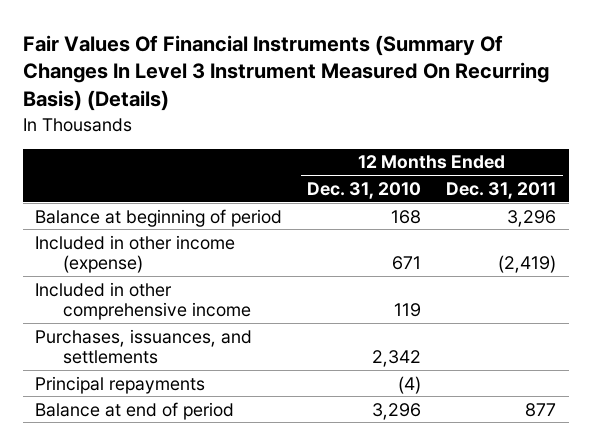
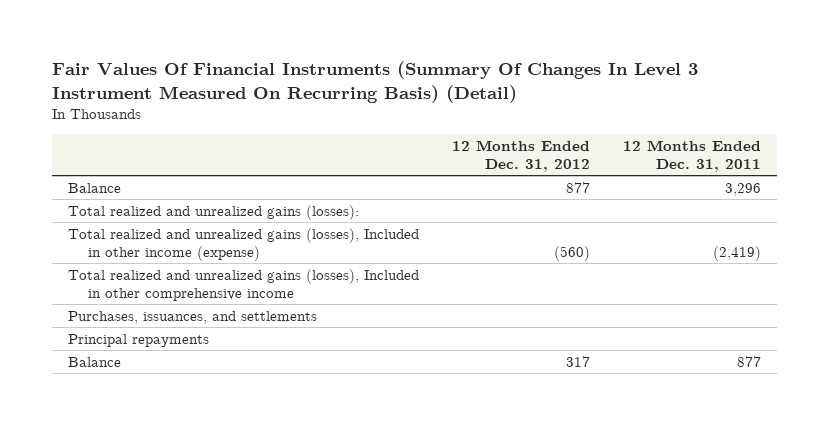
[22,34,549,112] Fair Values Of Financial Instruments (Summary Of Changes In Level 3 Instrument Measured On Recurring Basis) (Details) -> [51,61,698,103] Fair Values Of Financial Instruments (Summary Of Changes In Level 3 Instrument Measured On Recurring Basis) (Detail)
[307,181,422,199] Dec. 31, 2010 -> none
none -> [452,139,591,173] 12 Months Ended Dec. 31, 2012
[35,281,251,321] Included in other comprehensive income -> none
[35,208,283,227] Balance at beginning of period -> [68,182,122,193] Balance
none -> [68,204,360,220] Total realized and unrealized gains (losses):
[35,234,236,274] Included in other income (expense) -> [68,227,420,261] Total realized and unrealized gains (losses), Included in other income (expense)
none -> [68,268,420,301] Total realized and unrealized gains (losses), Included in other comprehensive income
[35,401,235,420] Balance at end of period -> [68,356,122,367] Balance

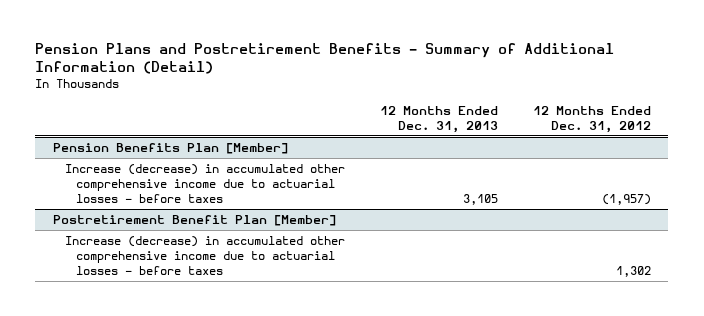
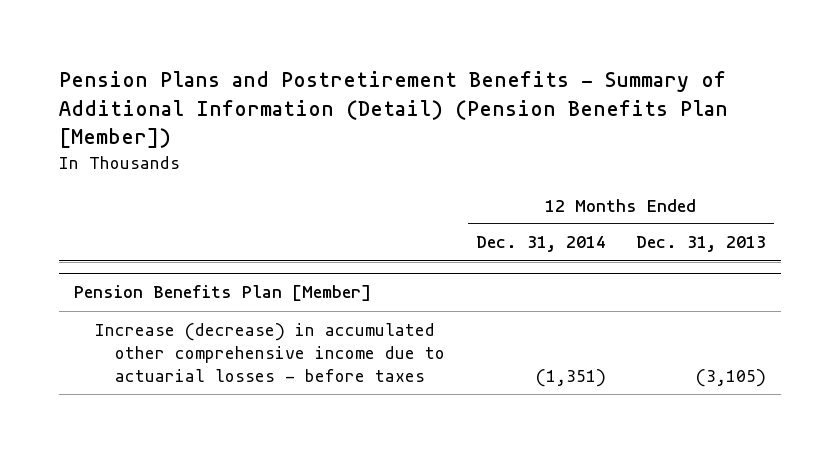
[35,42,615,74] Pension Plans and Postretirement Benefits - Summary of Additional Information (Detail) -> [59,71,729,148] Pension Plans and Postretirement Benefits - Summary of Additional Information (Detail) (Pension Benefits Plan [Member])
[532,105,651,133] 12 Months Ended Dec. 31, 2012 -> none
none -> [475,236,606,253] Dec. 31, 2014
[52,215,336,227] Postretirement Benefit Plan [Member] -> none
[64,236,345,276] Increase (decrease) in accumulated other comprehensive income due to actuarial losses - before taxes -> none
[462,194,498,206] 3,105 -> [695,369,766,388] (3,105)

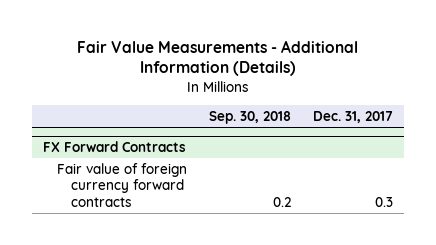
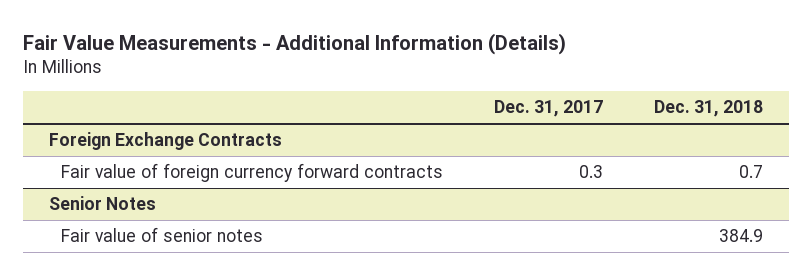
[209,110,292,124] Sep. 30, 2018 -> none
none -> [654,99,764,117] Dec. 31, 2018
[42,141,186,153] FX Forward Contracts -> [48,132,282,151] Foreign Exchange Contracts
none -> [48,196,156,211] Senior Notes
none -> [61,227,264,243] Fair value of senior notes

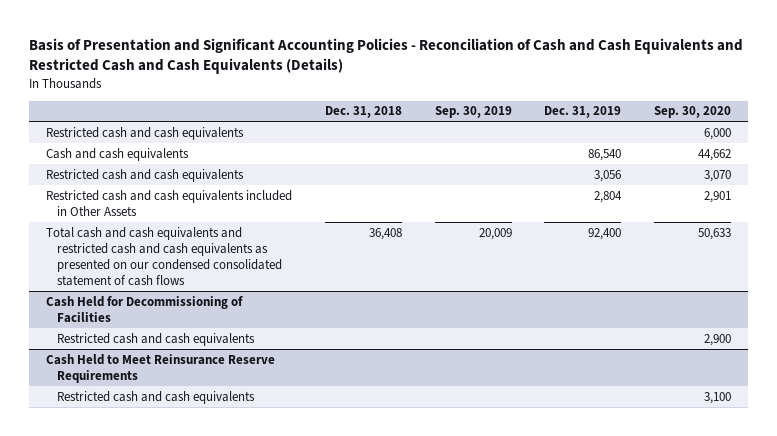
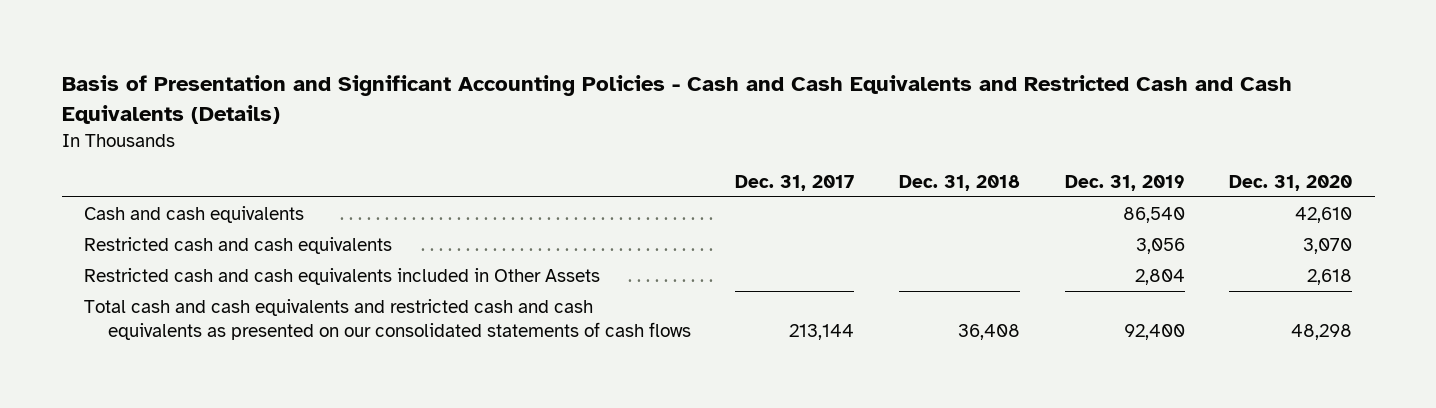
[29,37,744,75] Basis of Presentation and Significant Accounting Policies - Reconciliation of Cash and Cash Equivalents and Restricted Cash and Cash Equivalents (Details) -> [61,75,1292,125] Basis of Presentation and Significant Accounting Policies - Cash and Cash Equivalents and Restricted Cash and Cash Equivalents (Details)
[434,106,512,119] Sep. 30, 2019 -> none
[654,106,732,119] Sep. 30, 2020 -> none
none -> [735,174,855,191] Dec. 31, 2017
none -> [1229,174,1353,191] Dec. 31, 2020
[45,126,244,140] Restricted cash and cash equivalents -> none
[45,295,243,323] Cash Held for Decommissioning of Facilities -> none
[56,332,255,346] Restricted cash and cash equivalents -> none
[45,353,275,383] Cash Held to Meet Reinsurance Reserve Requirements -> none
[56,390,255,404] Restricted cash and cash equivalents -> none
[45,226,282,286] Total cash and cash equivalents and restricted cash and cash equivalents as presented on our condensed consolidated statement of cash flows -> [83,298,691,341] Total cash and cash equivalents and restricted cash and cash equivalents as presented on our consolidated statements of cash flows

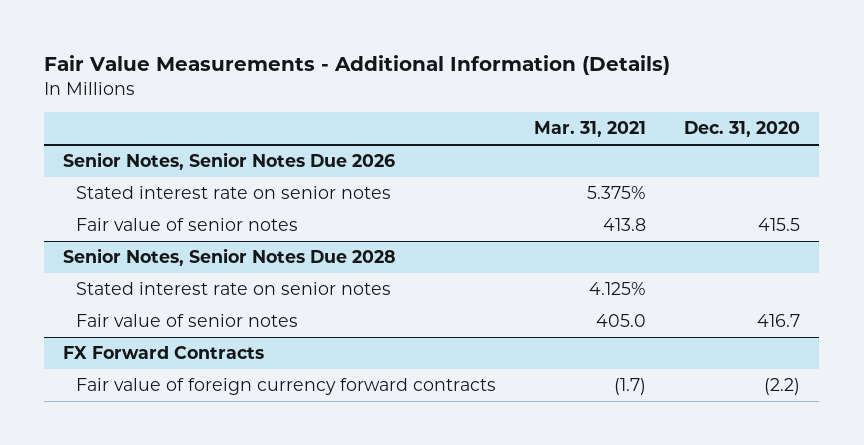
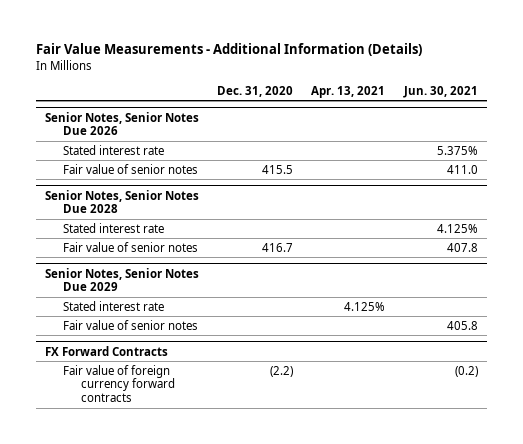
[534,121,647,138] Mar. 31, 2021 -> none
none -> [311,85,386,98] Apr. 13, 2021
none -> [402,85,478,98] Jun. 30, 2021
[76,186,392,200] Stated interest rate on senior notes -> [62,144,164,155] Stated interest rate
[76,282,392,296] Stated interest rate on senior notes -> [62,222,164,233] Stated interest rate
none -> [45,267,200,292] Senior Notes, Senior Notes Due 2029
none -> [62,300,164,311] Stated interest rate
none -> [62,319,198,330] Fair value of senior notes

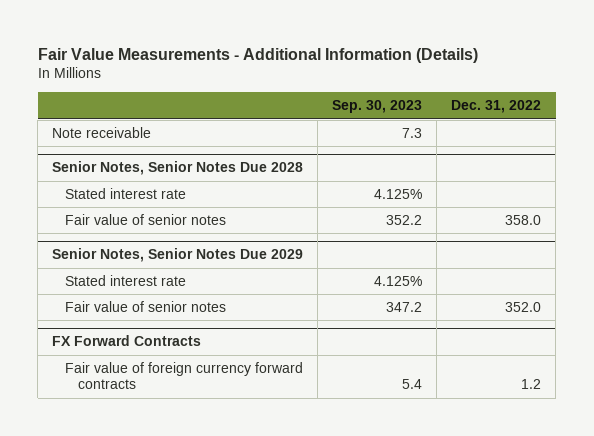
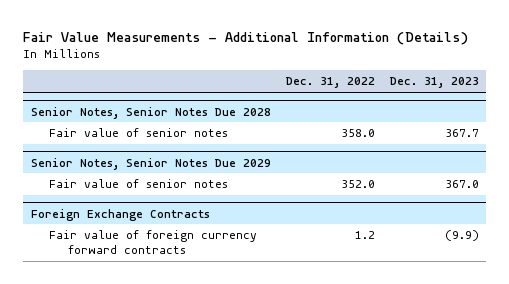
[332,100,423,114] Sep. 30, 2023 -> none
none -> [389,77,479,89] Dec. 31, 2023
[52,127,152,139] Note receivable -> none
[65,188,187,200] Stated interest rate -> none
[65,275,187,287] Stated interest rate -> none
[52,335,202,347] FX Forward Contracts -> [30,208,210,221] Foreign Exchange Contracts

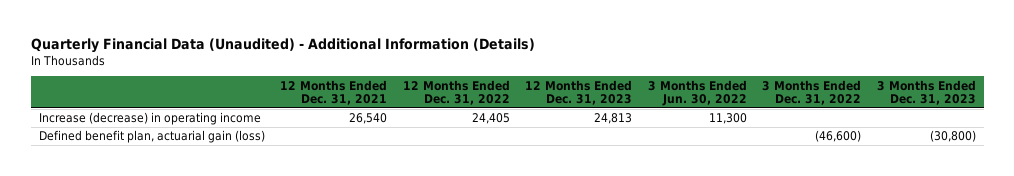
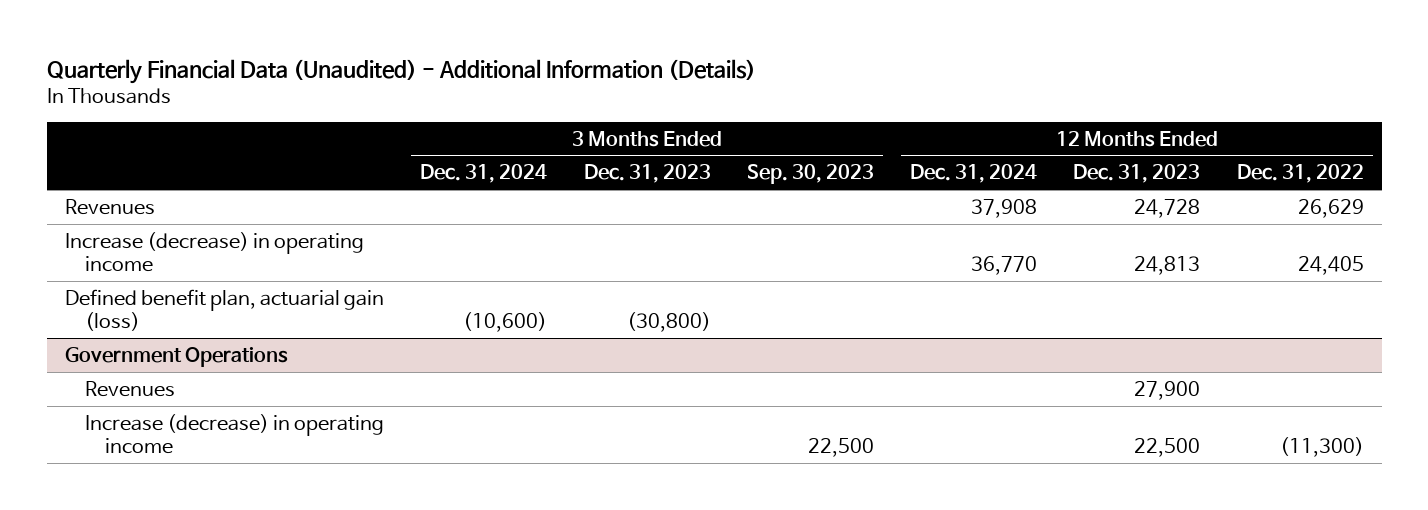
[280,79,388,106] 12 Months Ended Dec. 31, 2021 -> none
[647,79,747,107] 3 Months Ended Jun. 30, 2022 -> none
[762,79,862,106] 3 Months Ended Dec. 31, 2022 -> none
none -> [420,164,548,184] Dec. 31, 2024
none -> [746,164,874,185] Sep. 30, 2023
none -> [910,164,1038,184] Dec. 31, 2024
none -> [64,198,155,215] Revenues
none -> [64,346,288,367] Government Operations
none -> [85,380,176,397] Revenues
none -> [85,413,385,455] Increase (decrease) in operating income

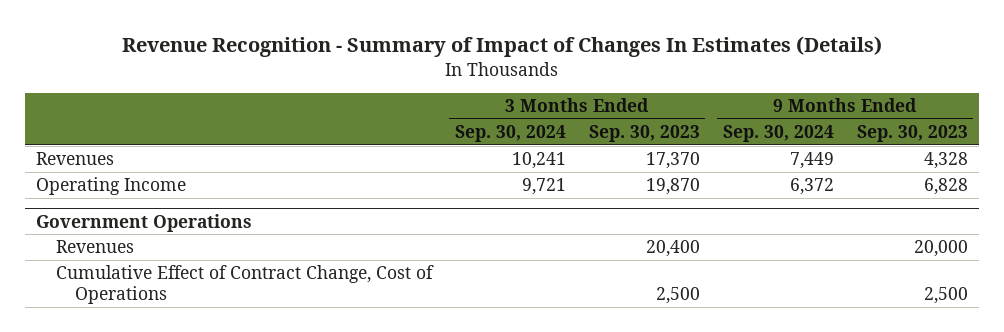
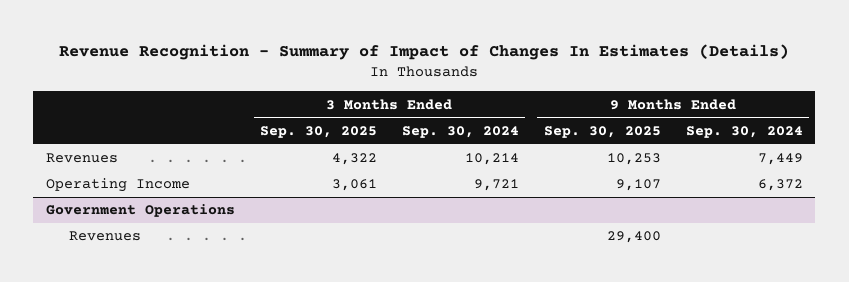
[588,125,700,143] Sep. 30, 2023 -> none
[856,125,968,143] Sep. 30, 2023 -> none
none -> [259,125,377,138] Sep. 30, 2025
none -> [543,125,661,138] Sep. 30, 2025
[511,152,566,170] 10,241 -> [464,153,519,166] 10,214
[55,265,434,305] Cumulative Effect of Contract Change, Cost of Operations -> none

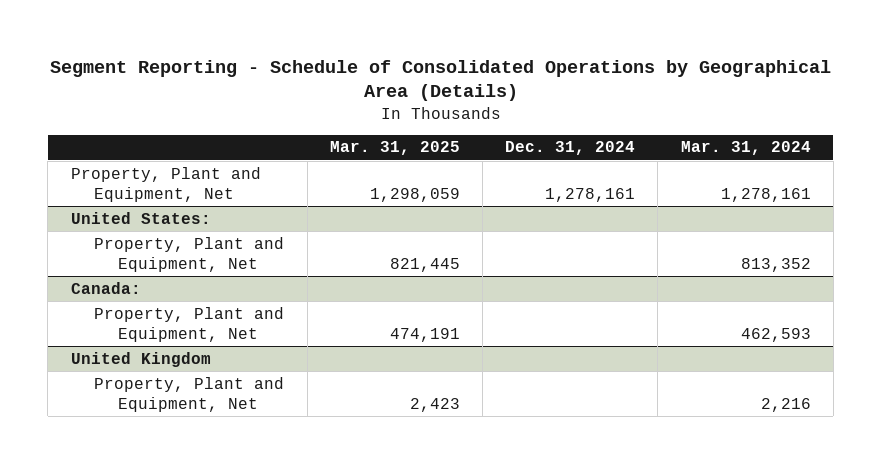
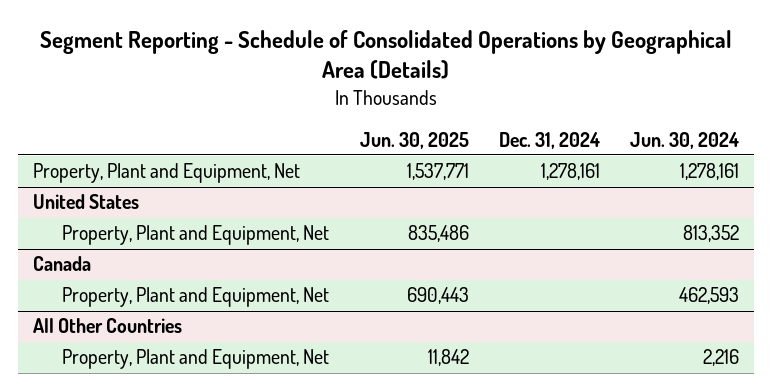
[329,141,460,156] Mar. 31, 2025 -> none
[680,141,811,156] Mar. 31, 2024 -> none
none -> [359,131,469,149] Jun. 30, 2025
none -> [630,131,740,149] Jun. 30, 2024
[70,211,211,224] United States: -> [32,194,139,210] United States
[70,281,141,294] Canada: -> [32,256,91,272] Canada
[70,351,211,367] United Kingdom -> none
[94,376,285,412] Property, Plant and Equipment, Net -> none
none -> [32,318,182,334] All Other Countries
none -> [62,349,330,370] Property, Plant and Equipment, Net

